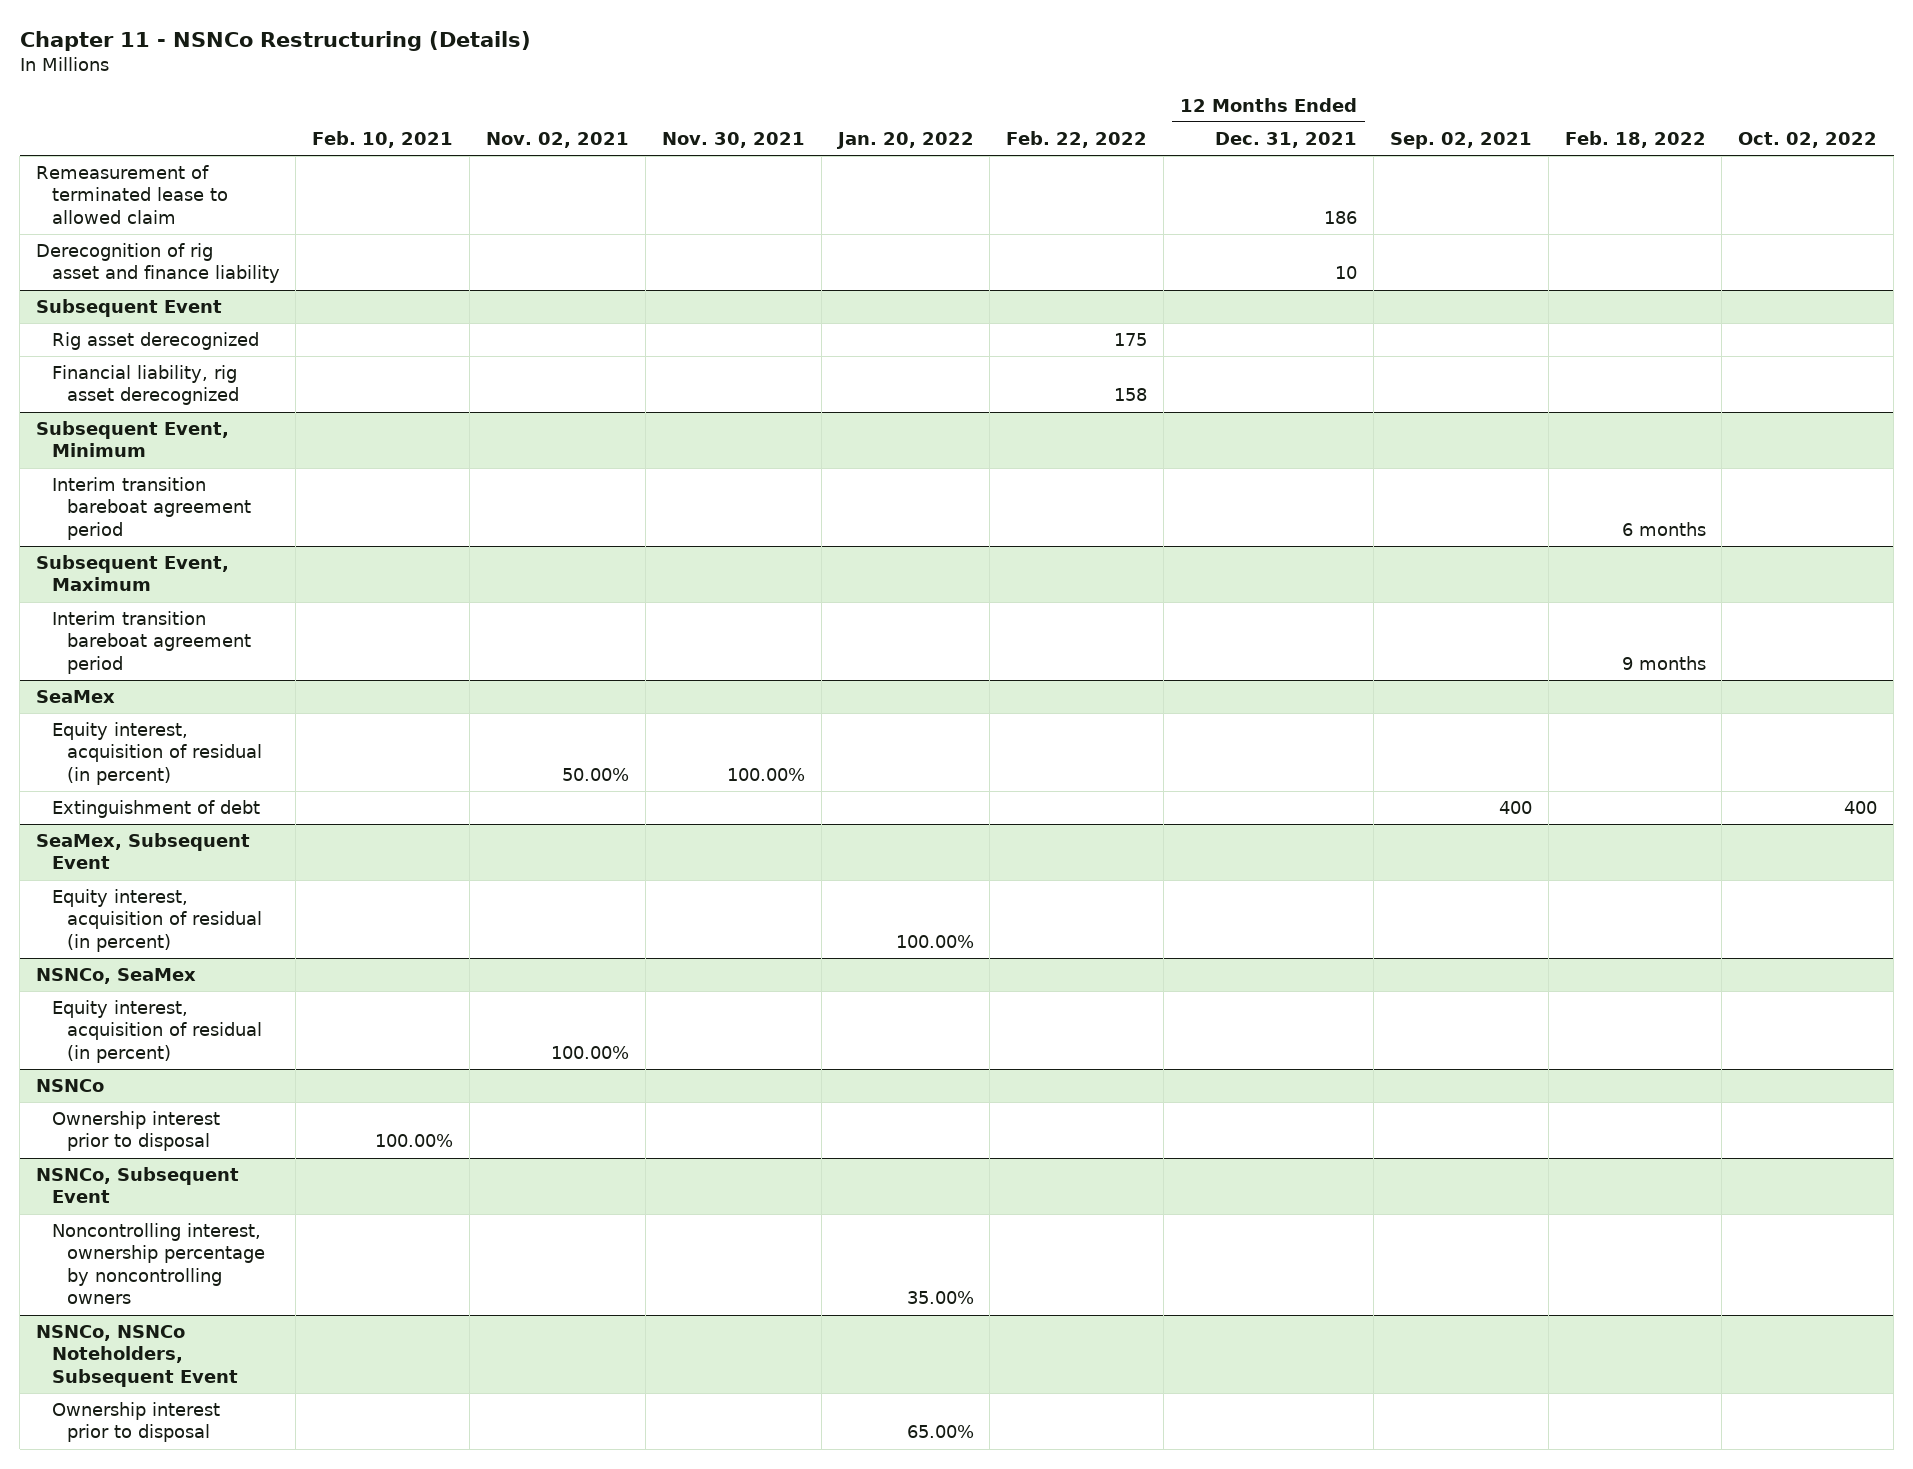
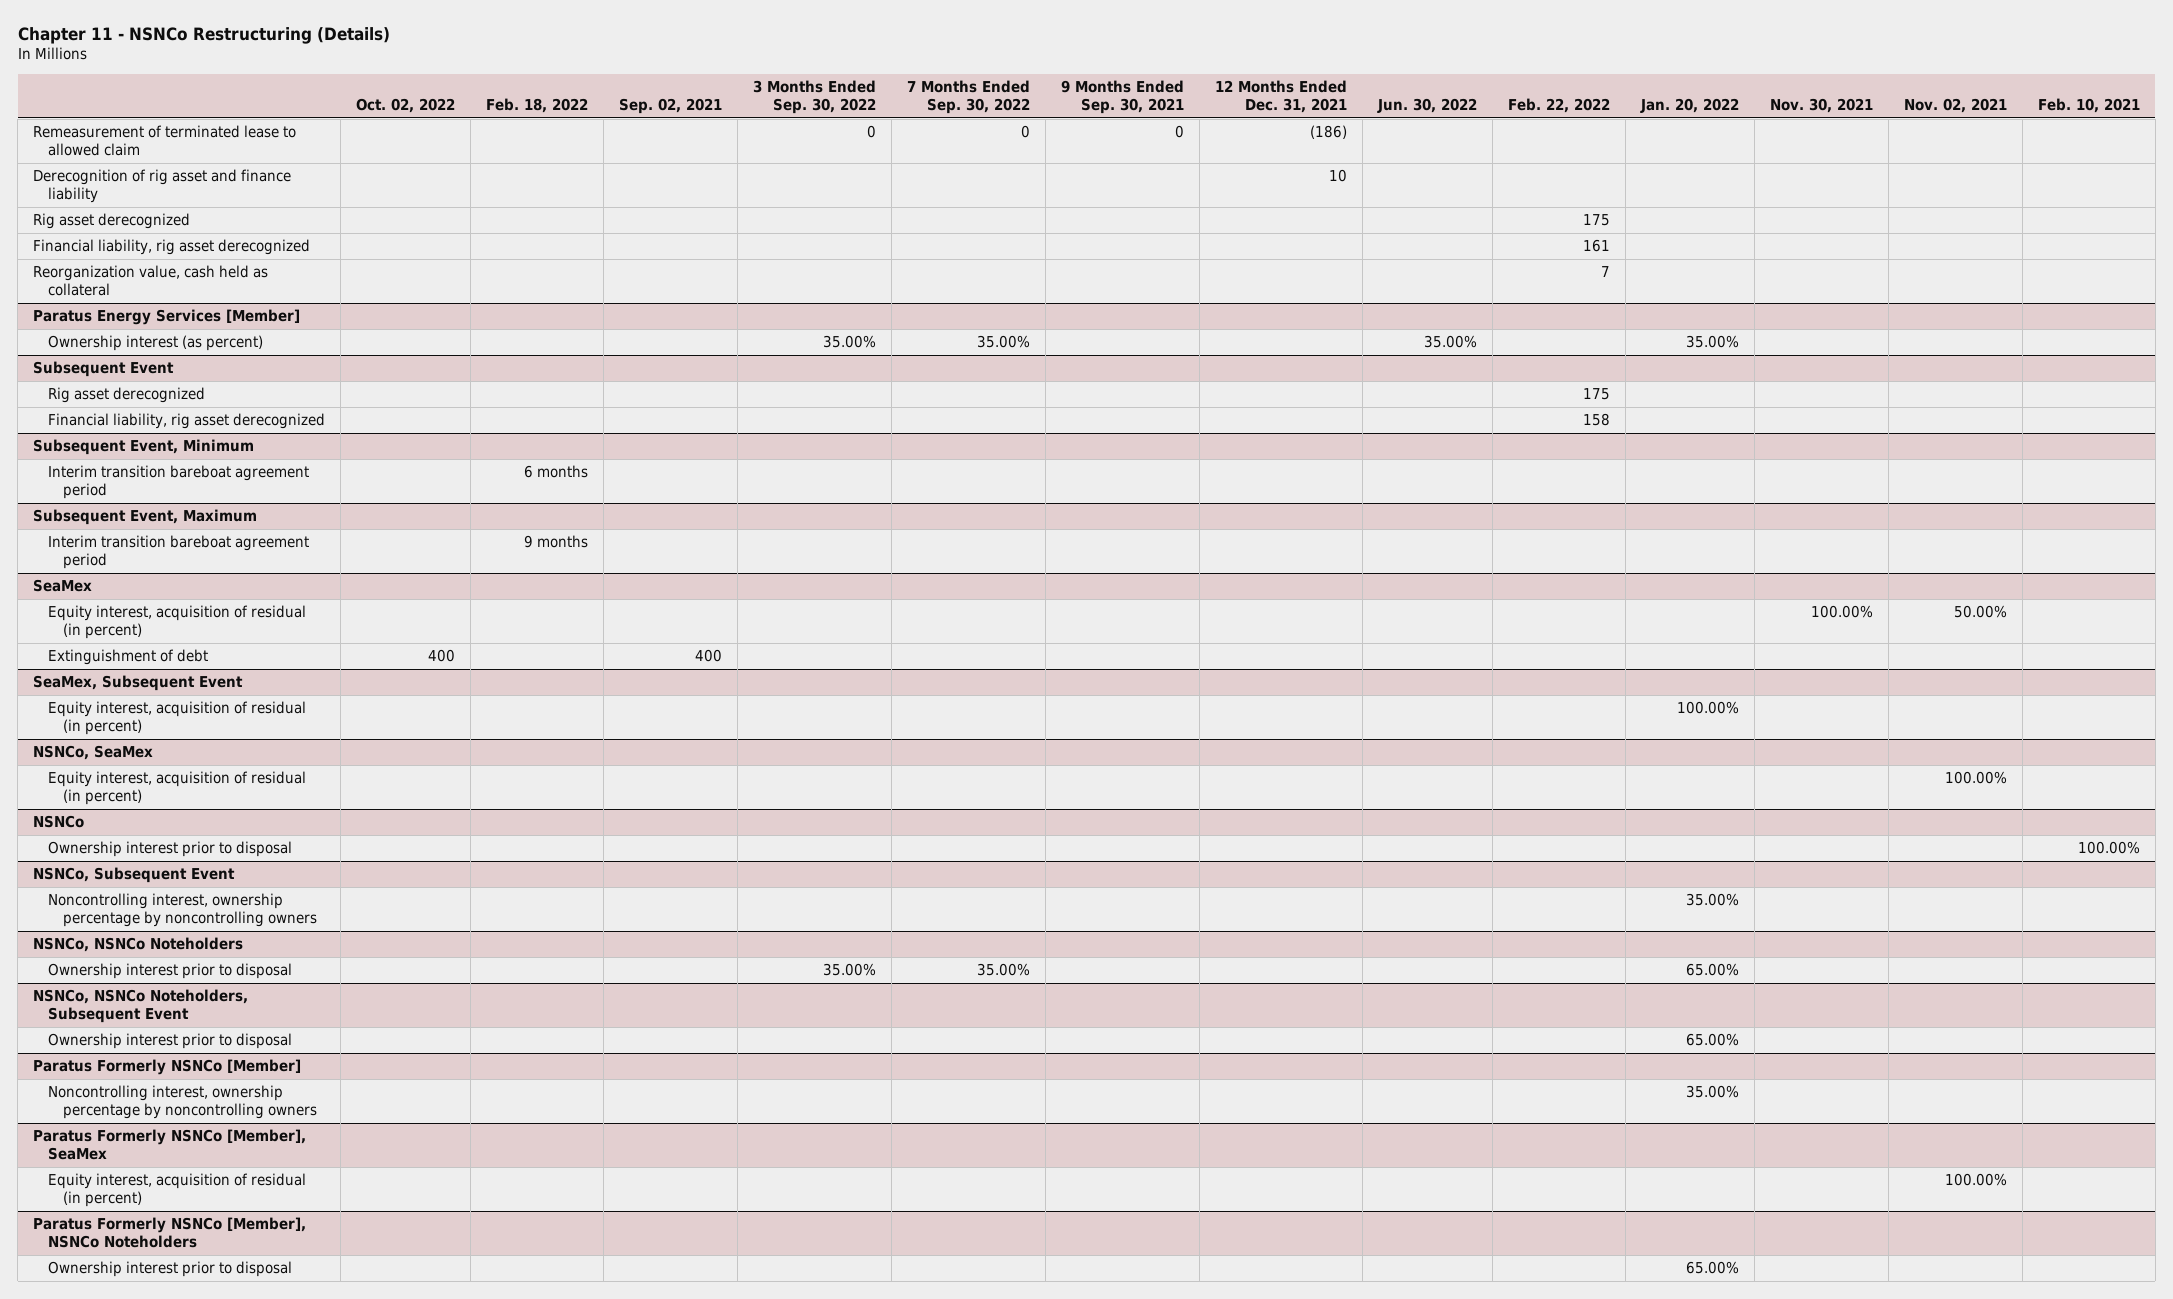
none -> [753,80,877,114] 3 Months Ended Sep. 30, 2022
none -> [907,80,1031,114] 7 Months Ended Sep. 30, 2022
none -> [1061,80,1185,114] 9 Months Ended Sep. 30, 2021
none -> [1377,97,1478,113] Jun. 30, 2022
[1324,210,1358,224] 186 -> [1310,125,1348,140] (186)
none -> [33,213,191,230] Rig asset derecognized
none -> [33,239,311,256] Financial liability, rig asset derecognized
none -> [33,265,269,296] Reorganization value, cash held as collateral
none -> [33,309,301,326] Paratus Energy Services [Member]
none -> [48,335,264,352] Ownership interest (as percent)
none -> [33,937,244,953] NSNCo, NSNCo Noteholders
none -> [48,963,293,980] Ownership interest prior to disposal
none -> [33,1059,302,1076] Paratus Formerly NSNCo [Member]
none -> [48,1085,318,1119] Noncontrolling interest, ownership percentage by noncontrolling owners
none -> [33,1129,307,1160] Paratus Formerly NSNCo [Member], SeaMex
none -> [48,1173,307,1207] Equity interest, acquisition of residual (in percent)
none -> [33,1217,307,1248] Paratus Formerly NSNCo [Member], NSNCo Noteholders
none -> [48,1261,293,1278] Ownership interest prior to disposal

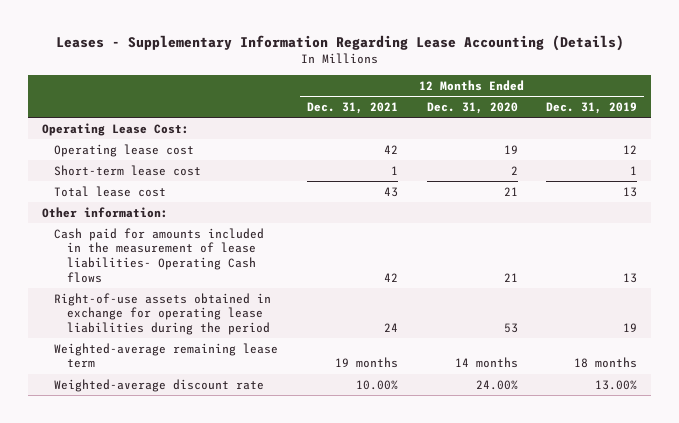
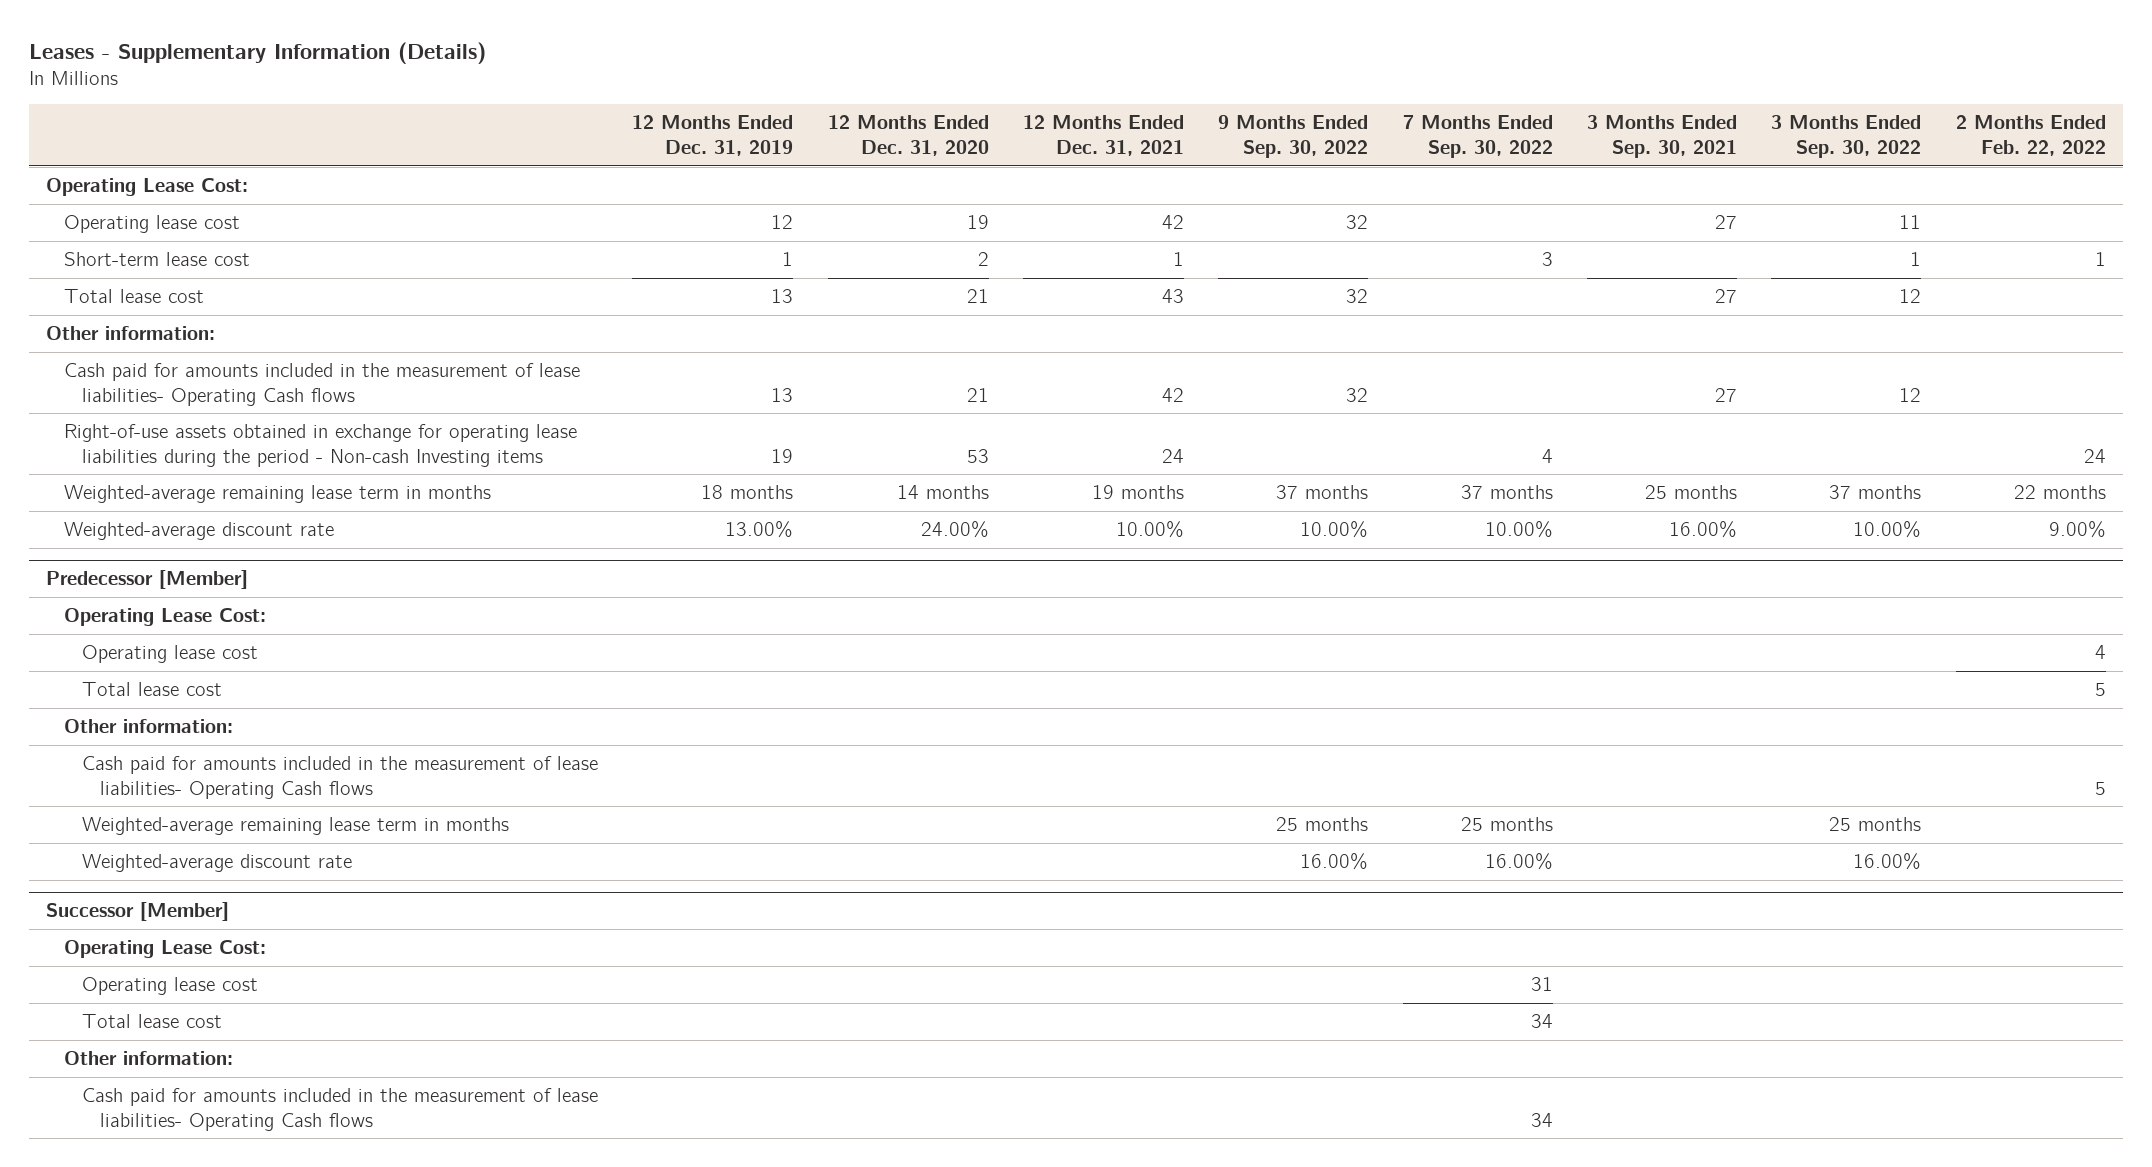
[55,34,624,51] Leases - Supplementary Information Regarding Lease Accounting (Details) -> [28,41,486,64] Leases - Supplementary Information (Details)
none -> [1218,115,1369,158] 9 Months Ended Sep. 30, 2022
none -> [1402,115,1553,158] 7 Months Ended Sep. 30, 2022
none -> [1586,115,1737,158] 3 Months Ended Sep. 30, 2021
none -> [1771,115,1922,158] 3 Months Ended Sep. 30, 2022
none -> [1955,115,2106,156] 2 Months Ended Feb. 22, 2022
[54,292,272,336] Right-of-use assets obtained in exchange for operating lease liabilities during the period -> [64,424,578,467] Right-of-use assets obtained in exchange for operating lease liabilities during the period - Non-cash Investing items
[54,342,279,369] Weighted-average remaining lease term -> [64,485,492,504] Weighted-average remaining lease term in months
none -> [46,570,249,590] Predecessor [Member]
none -> [64,608,267,627] Operating Lease Cost:
none -> [81,645,258,664] Operating lease cost
none -> [81,682,222,697] Total lease cost
none -> [64,719,234,734] Other information:
none -> [81,756,598,799] Cash paid for amounts included in the measurement of lease liabilities- Operating Cash flows
none -> [81,817,509,836] Weighted-average remaining lease term in months
none -> [81,854,352,873] Weighted-average discount rate
none -> [46,902,230,922] Successor [Member]
none -> [64,940,267,959] Operating Lease Cost:
none -> [81,977,258,996] Operating lease cost
none -> [81,1014,222,1029] Total lease cost
none -> [64,1051,234,1066] Other information:
none -> [81,1088,598,1131] Cash paid for amounts included in the measurement of lease liabilities- Operating Cash flows

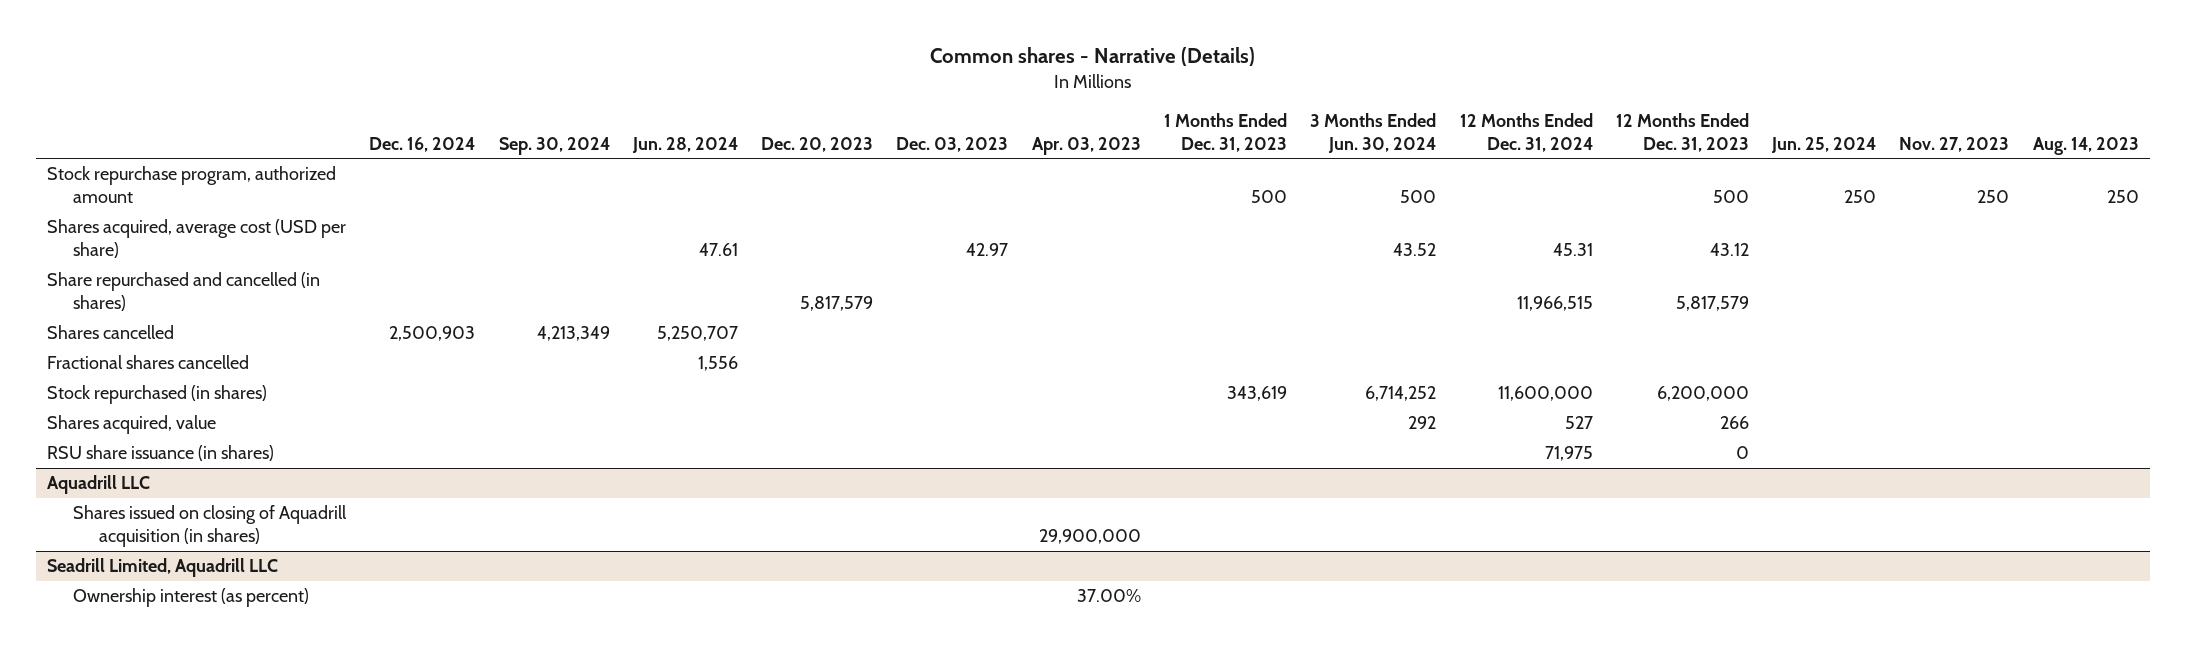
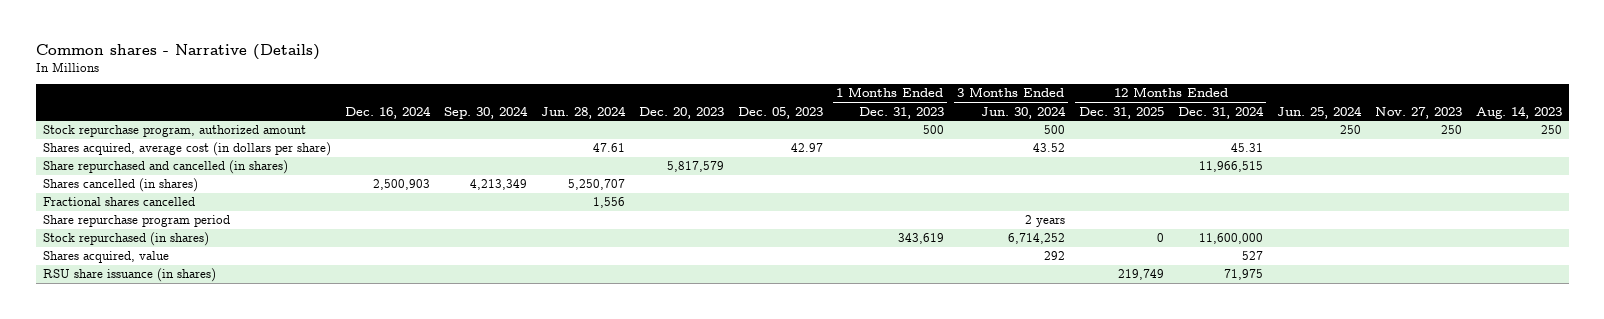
[896,136,1009,152] Dec. 03, 2023 -> none
[1031,136,1141,155] Apr. 03, 2023 -> none
[1615,112,1749,152] 12 Months Ended Dec. 31, 2023 -> none
none -> [737,106,823,119] Dec. 05, 2023
none -> [1078,106,1164,119] Dec. 31, 2025
[47,219,347,259] Shares acquired, average cost (USD per share) -> [42,142,331,157] Shares acquired, average cost (in dollars per share)
[47,325,175,340] Shares cancelled -> [42,178,198,193] Shares cancelled (in shares)
none -> [42,215,230,228] Share repurchase program period
[47,475,151,495] Aquadrill LLC -> none
[72,505,347,548] Shares issued on closing of Aquadrill acquisition (in shares) -> none
[47,558,279,578] Seadrill Limited, Aquadrill LLC -> none
[72,588,309,608] Ownership interest (as percent) -> none

